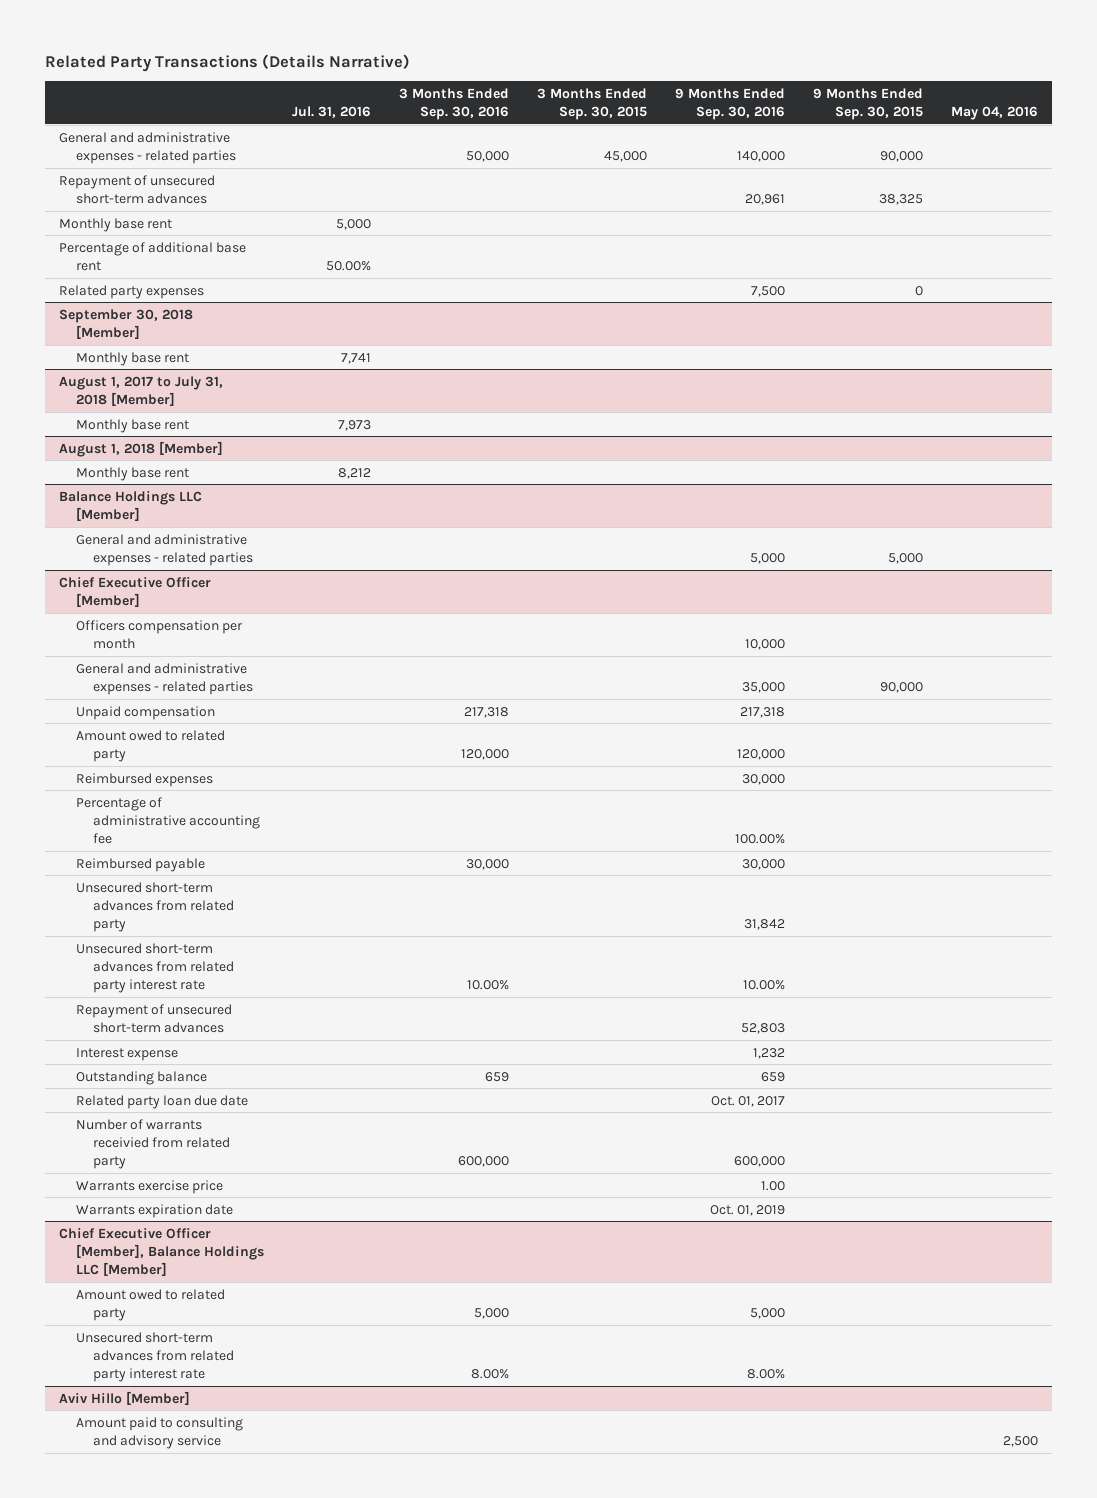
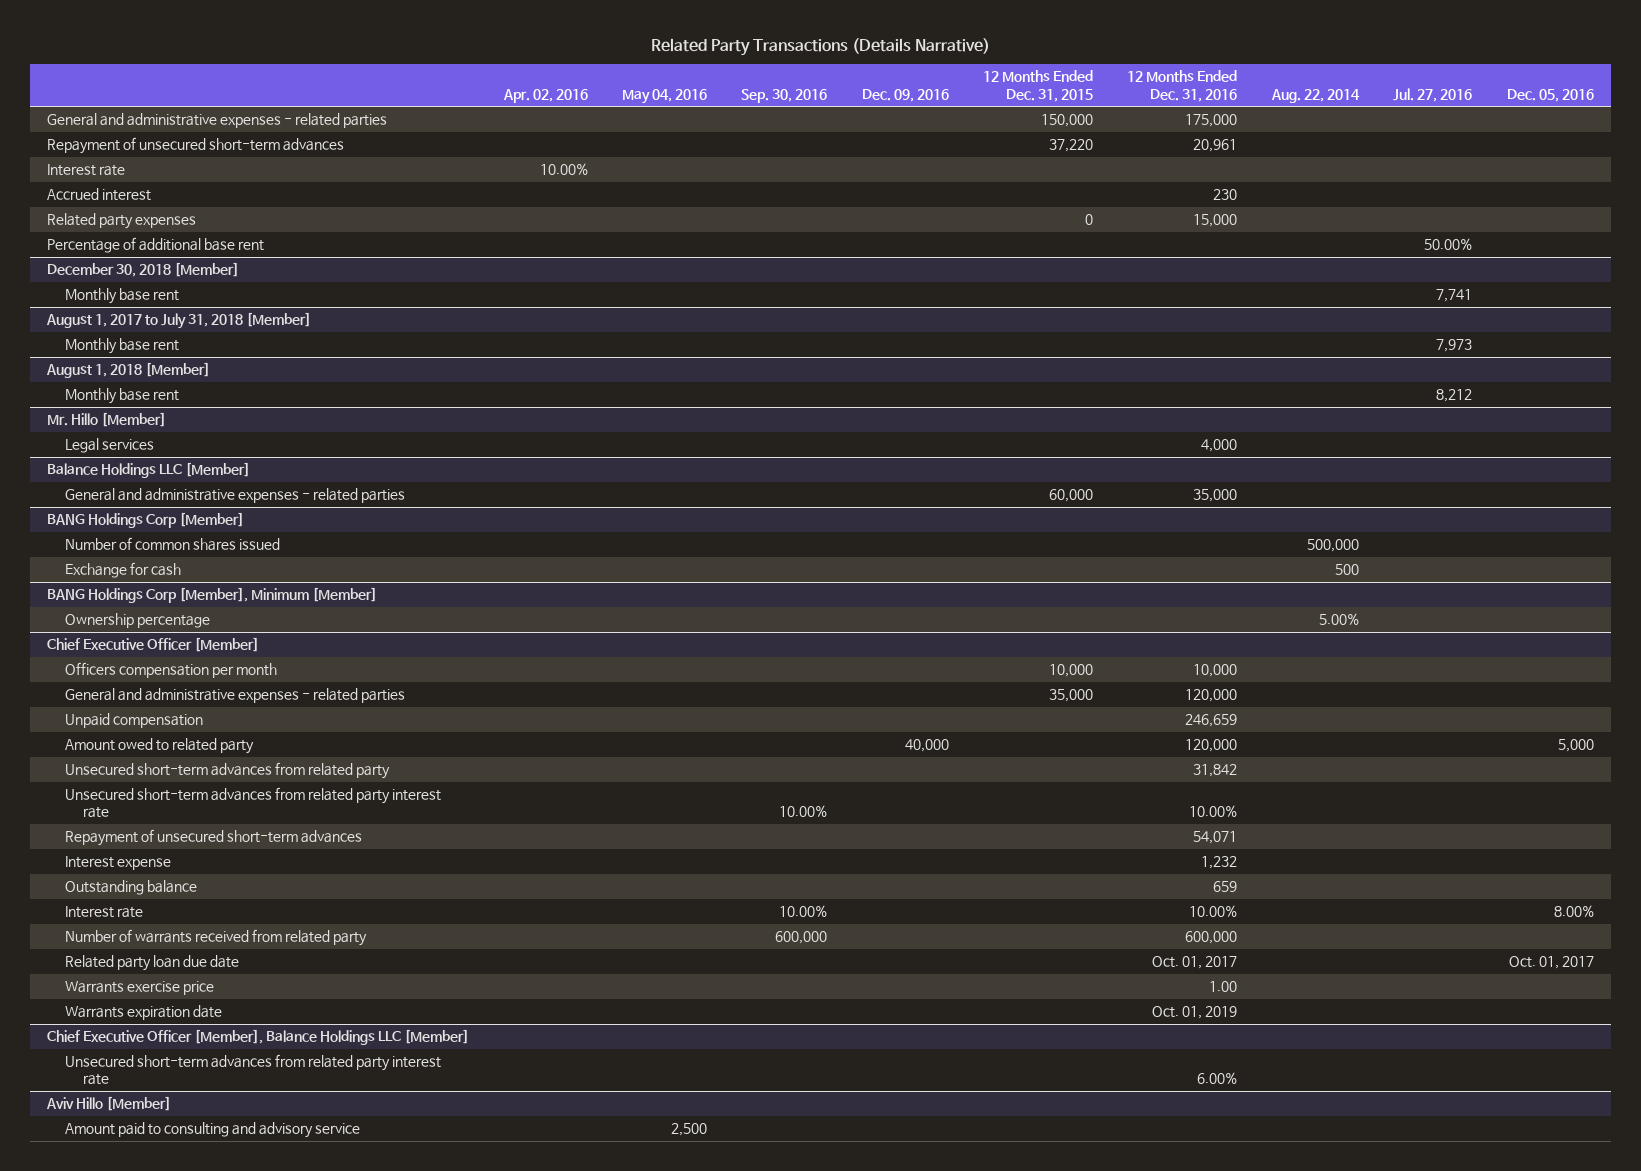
[291,106,371,119] Jul. 31, 2016 -> none
[398,87,509,121] 3 Months Ended Sep. 30, 2016 -> none
[536,87,647,121] 3 Months Ended Sep. 30, 2015 -> none
[674,87,785,121] 9 Months Ended Sep. 30, 2016 -> none
[812,87,923,121] 9 Months Ended Sep. 30, 2015 -> none
none -> [502,88,588,103] Apr. 02, 2016
none -> [741,88,828,103] Sep. 30, 2016
none -> [861,88,949,102] Dec. 09, 2016
none -> [983,70,1094,102] 12 Months Ended Dec. 31, 2015
none -> [1127,70,1238,102] 12 Months Ended Dec. 31, 2016
none -> [1270,88,1360,103] Aug. 22, 2014
none -> [1393,87,1473,102] Jul. 27, 2016
none -> [1506,88,1594,102] Dec. 05, 2016
[58,217,172,232] Monthly base rent -> none
none -> [47,164,126,177] Interest rate
none -> [47,188,152,202] Accrued interest
[58,308,193,339] September 30, 2018 [Member] -> none
[75,351,189,366] Monthly base rent -> none
[58,241,246,271] Percentage of additional base rent -> [47,237,265,254] Percentage of additional base rent
none -> [47,262,240,278] December 30, 2018 [Member]
none -> [65,288,180,305] Monthly base rent
none -> [47,412,167,428] Mr. Hillo [Member]
none -> [65,438,155,454] Legal services
none -> [47,512,245,529] BANG Holdings Corp [Member]
none -> [65,537,281,552] Number of common shares issued
none -> [65,562,182,579] Exchange for cash
none -> [47,587,378,604] BANG Holdings Corp [Member], Minimum [Member]
none -> [65,613,211,629] Ownership percentage
[75,772,213,787] Reimbursed expenses -> none
[75,796,260,845] Percentage of administrative accounting fee -> none
[75,857,205,872] Reimbursed payable -> none
none -> [65,906,144,919] Interest rate
none -> [65,929,368,947] Number of warrants received from related party
[75,1118,230,1170] Number of warrants receivied from related party -> none
[75,1288,225,1321] Amount owed to related party -> none

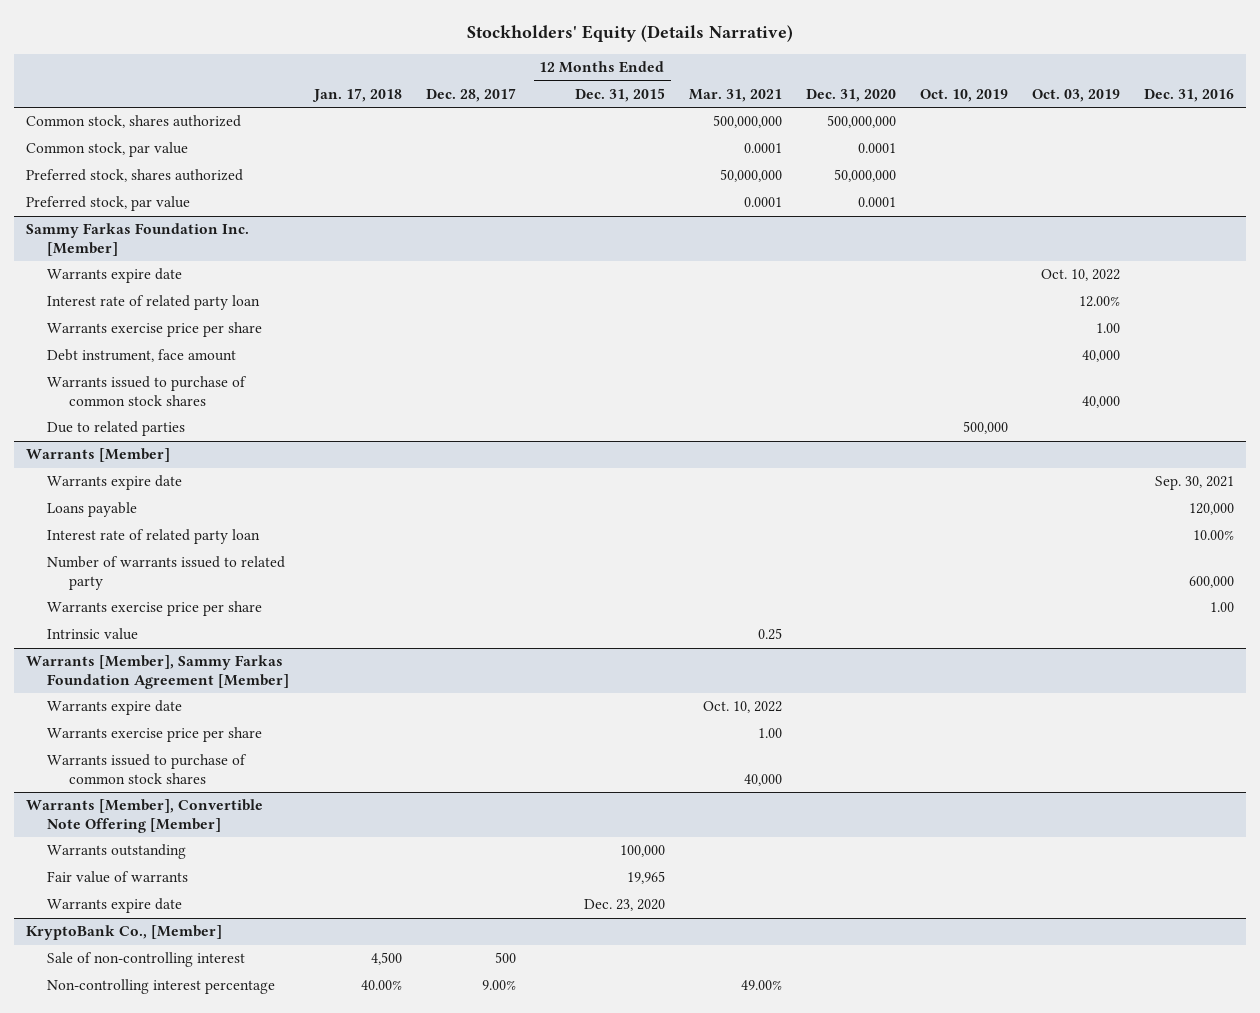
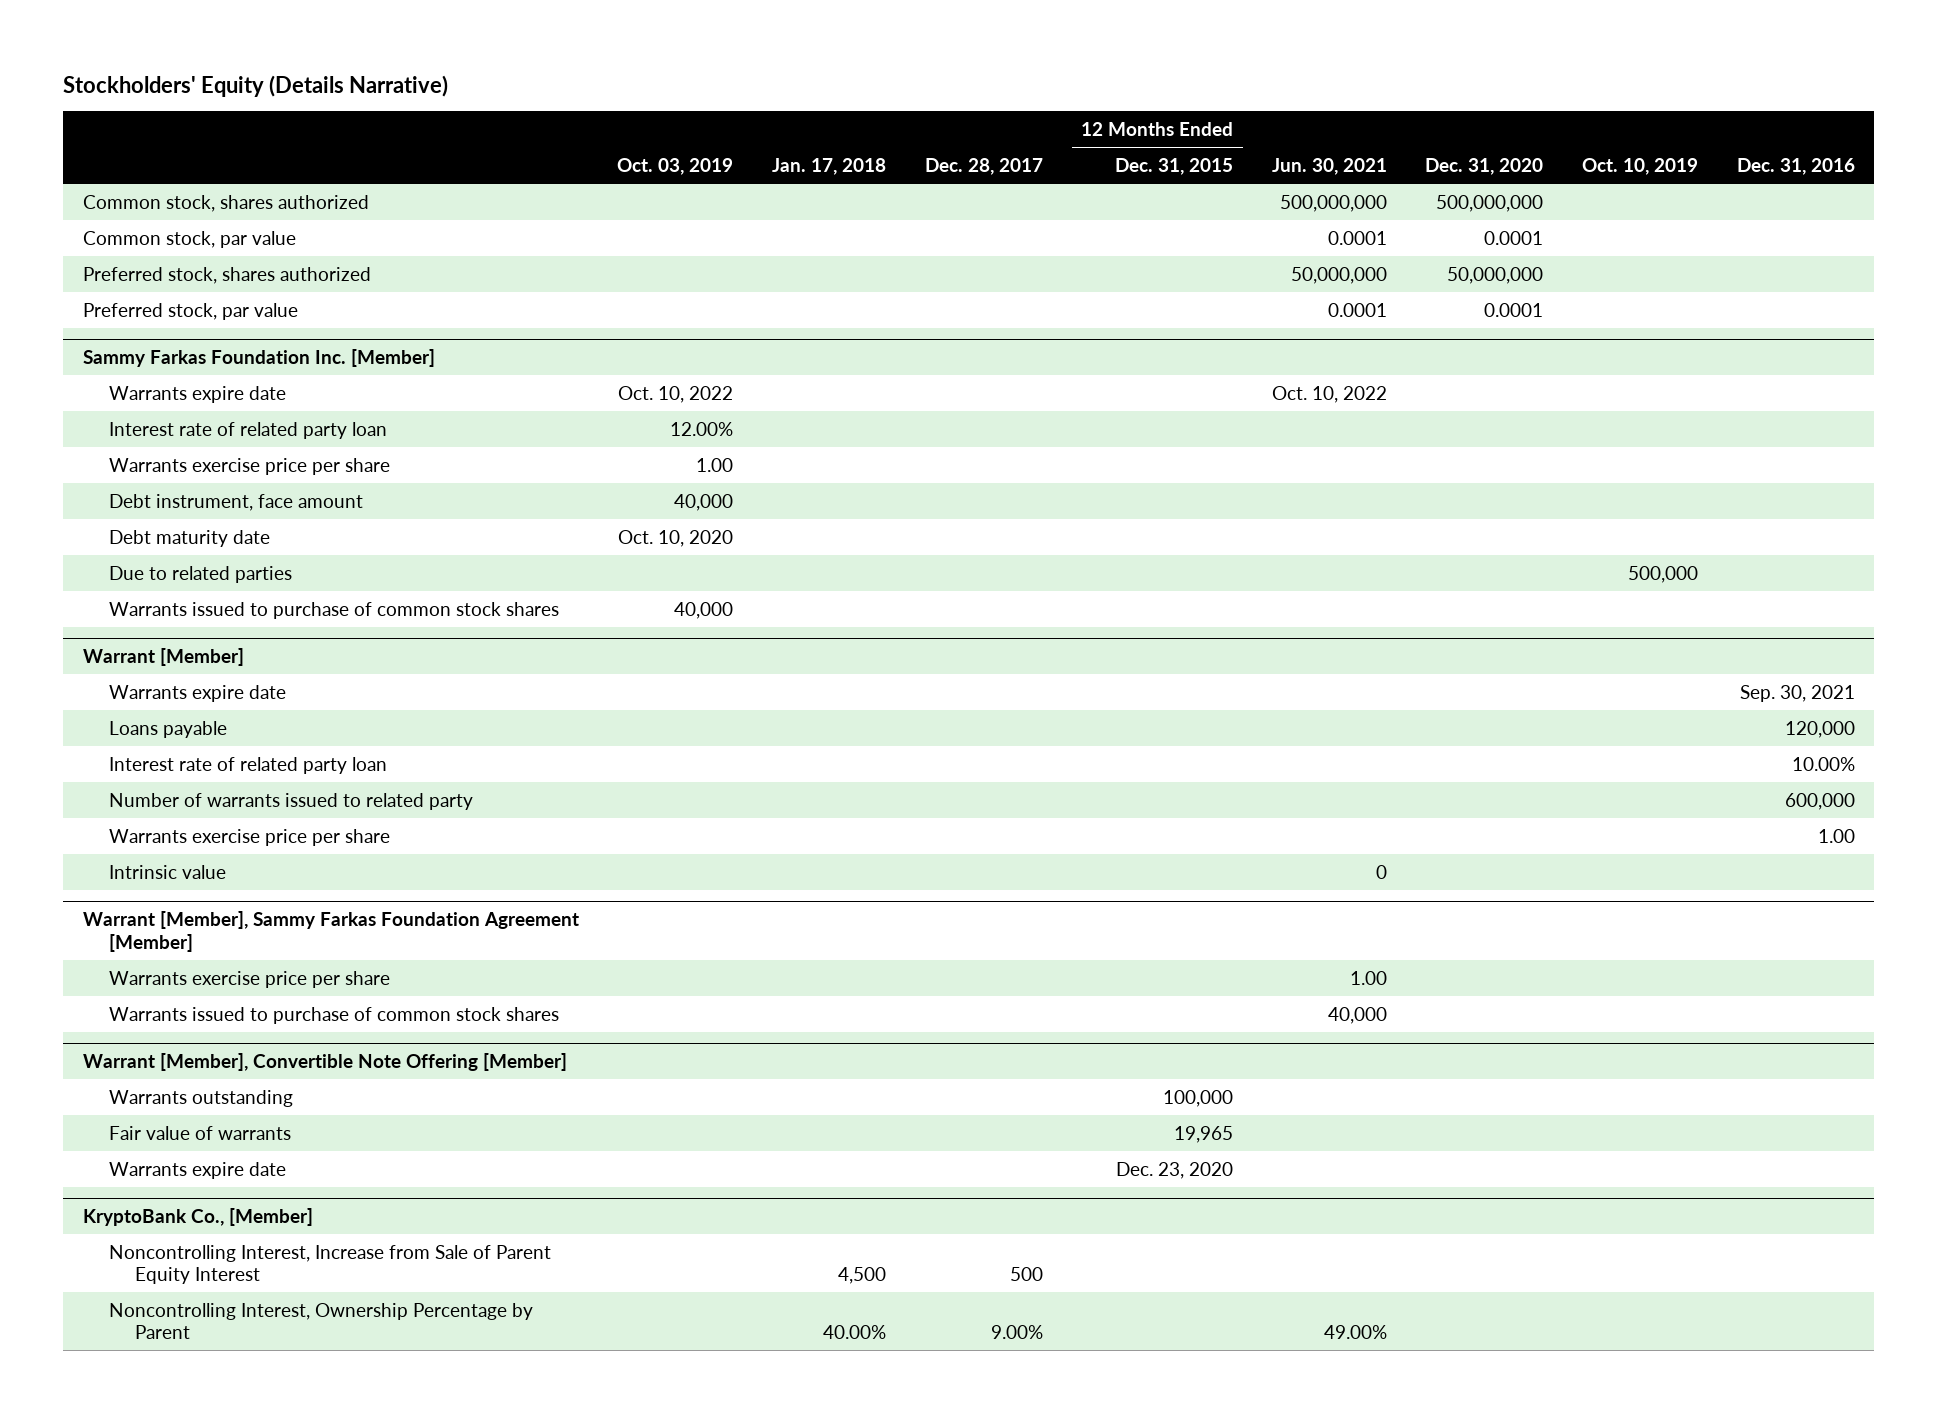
[688,88,782,102] Mar. 31, 2021 -> none
none -> [1271,157,1387,175] Jun. 30, 2021
none -> [108,529,270,547] Debt maturity date
[47,376,248,406] Warrants issued to purchase of common stock shares -> [108,601,559,619] Warrants issued to purchase of common stock shares
[26,448,171,463] Warrants [Member] -> [82,647,244,666] Warrant [Member]
[47,700,183,716] Warrants expire date -> none
[26,655,290,689] Warrants [Member], Sammy Farkas Foundation Agreement [Member] -> [82,910,579,952] Warrant [Member], Sammy Farkas Foundation Agreement [Member]
[26,799,264,833] Warrants [Member], Convertible Note Offering [Member] -> [82,1052,567,1071] Warrant [Member], Convertible Note Offering [Member]
[47,952,246,968] Sale of non-controlling interest -> [108,1244,551,1285] Noncontrolling Interest, Increase from Sale of Parent Equity Interest
[47,979,276,995] Non-controlling interest percentage -> [108,1302,533,1340] Noncontrolling Interest, Ownership Percentage by Parent

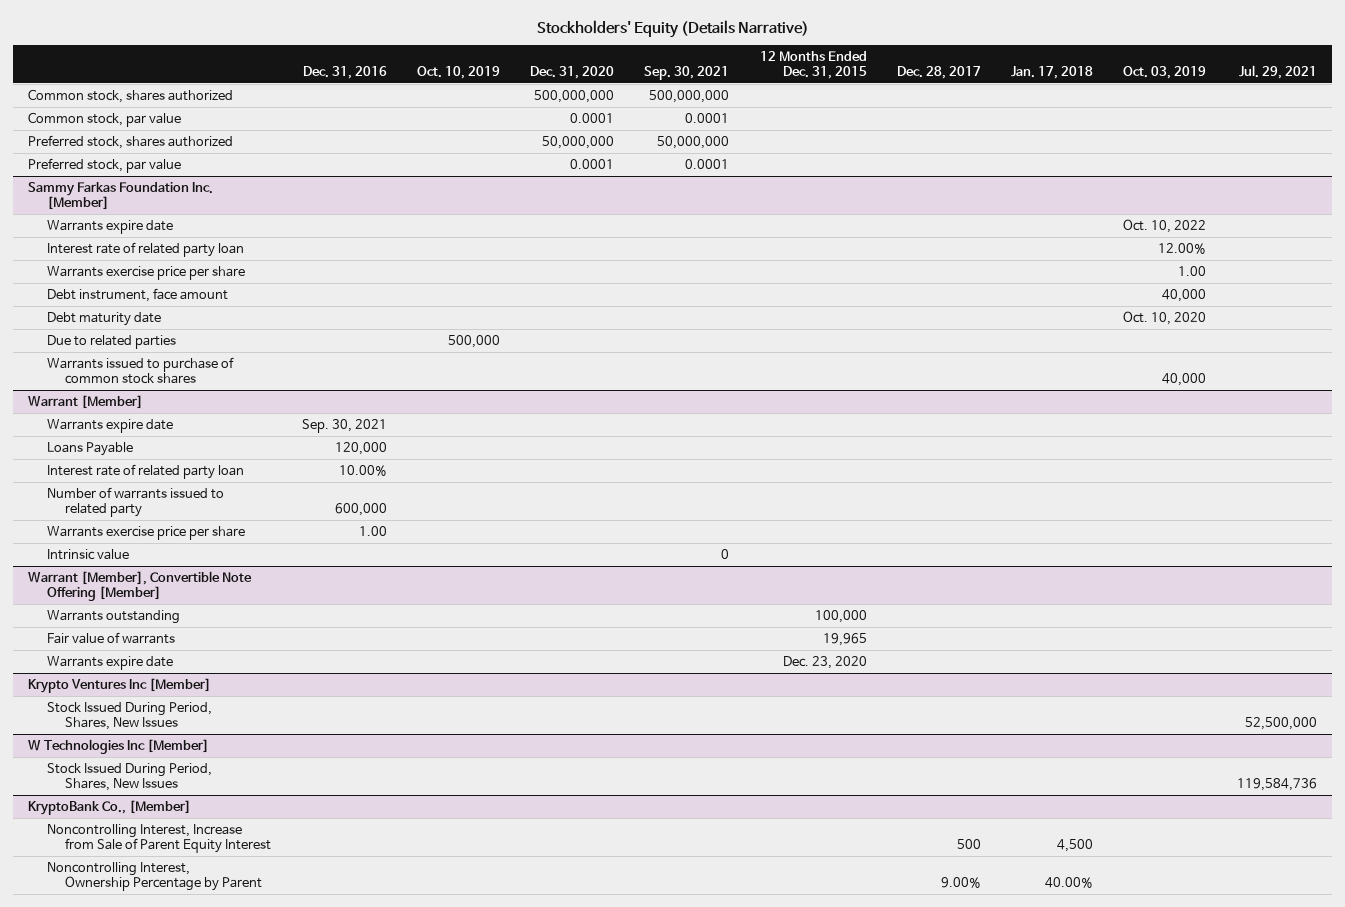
[1271,157,1387,175] Jun. 30, 2021 -> none
none -> [644,66,730,81] Sep. 30, 2021
none -> [1238,65,1317,80] Jul. 29, 2021
[108,720,227,738] Loans payable -> [46,441,133,456] Loans Payable
[82,910,579,952] Warrant [Member], Sammy Farkas Foundation Agreement [Member] -> none
[108,970,390,988] Warrants exercise price per share -> none
[108,1006,559,1024] Warrants issued to purchase of common stock shares -> none
none -> [28,677,212,693] Krypto Ventures Inc [Member]
none -> [46,701,212,730] Stock Issued During Period, Shares, New Issues
none -> [28,738,210,754] W Technologies Inc [Member]
none -> [46,762,212,791] Stock Issued During Period, Shares, New Issues

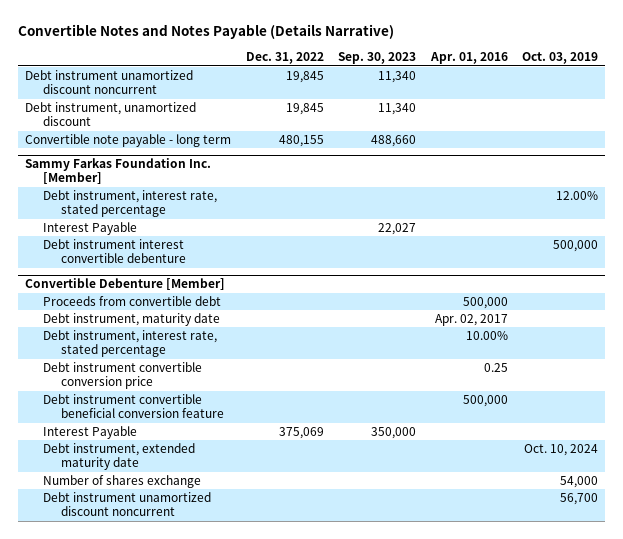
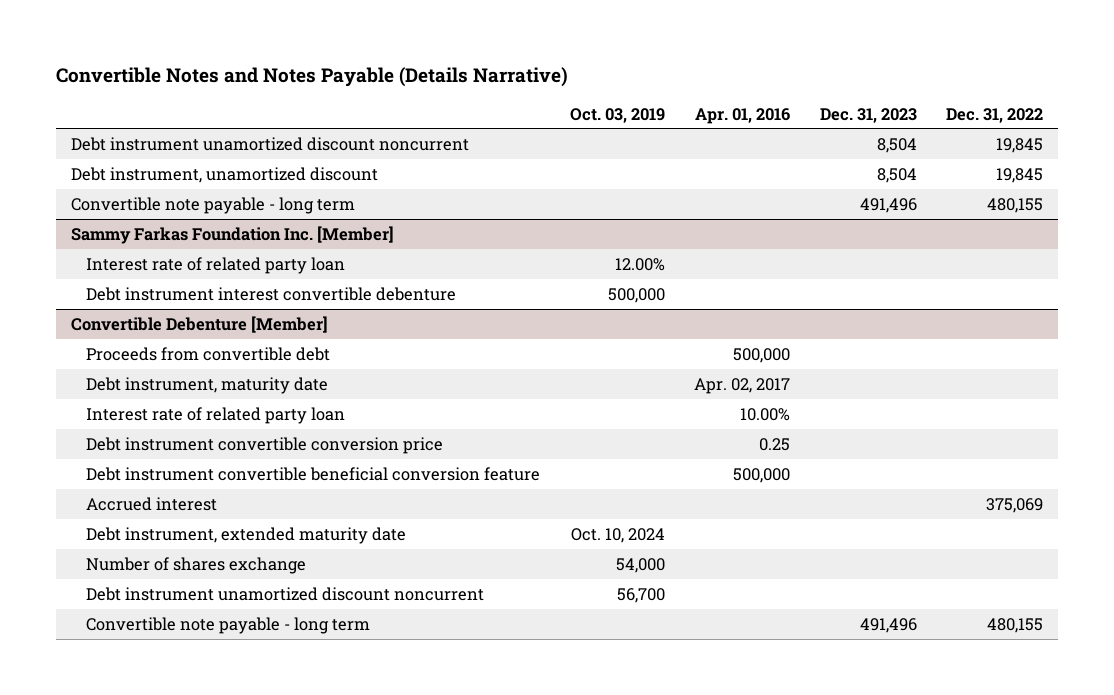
[338,52,417,65] Sep. 30, 2023 -> none
none -> [819,107,917,123] Dec. 31, 2023
[43,222,138,236] Interest Payable -> none
[43,190,218,218] Debt instrument, interest rate, stated percentage -> [86,256,346,274] Interest rate of related party loan
[43,330,218,358] Debt instrument, interest rate, stated percentage -> [86,406,346,424] Interest rate of related party loan
[43,426,138,440] Interest Payable -> [86,496,218,511] Accrued interest
none -> [86,616,371,634] Convertible note payable - long term

